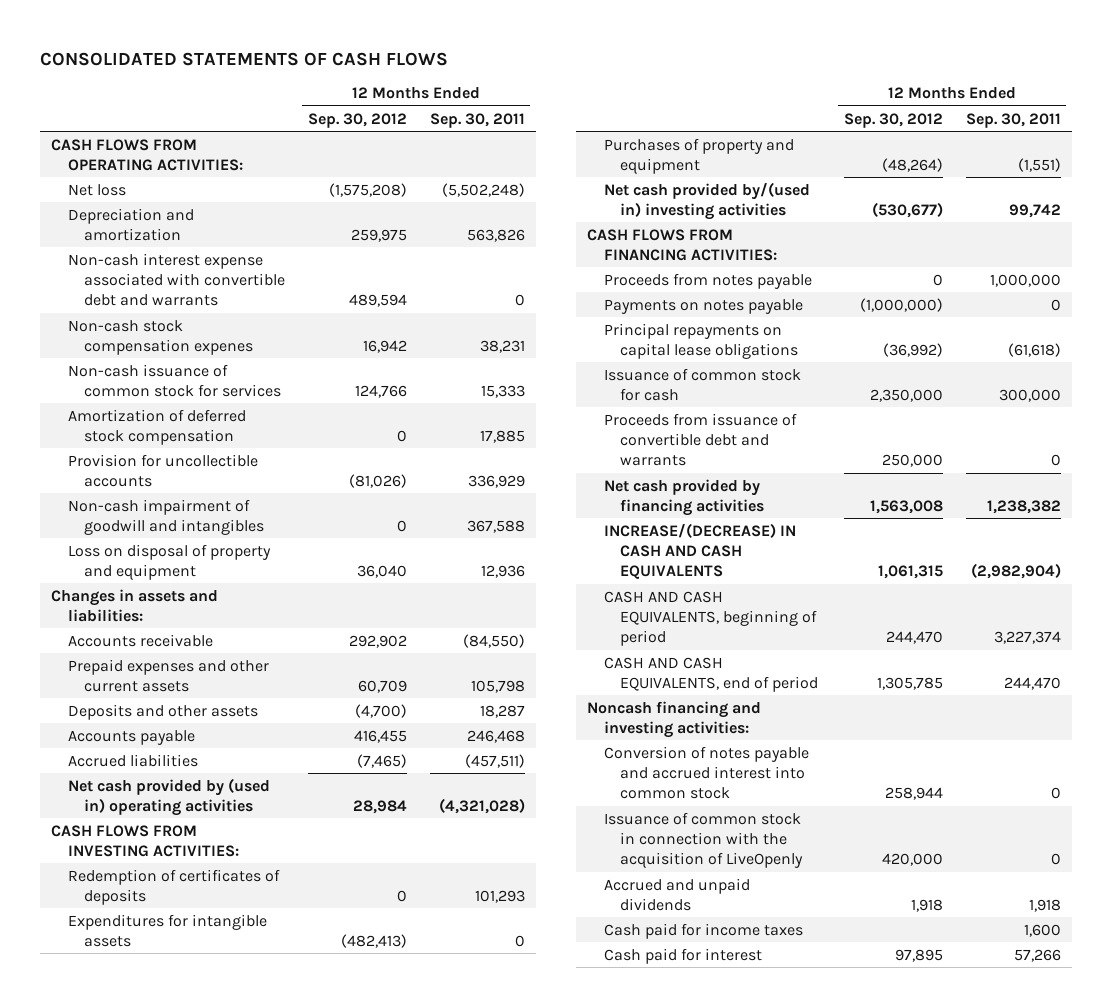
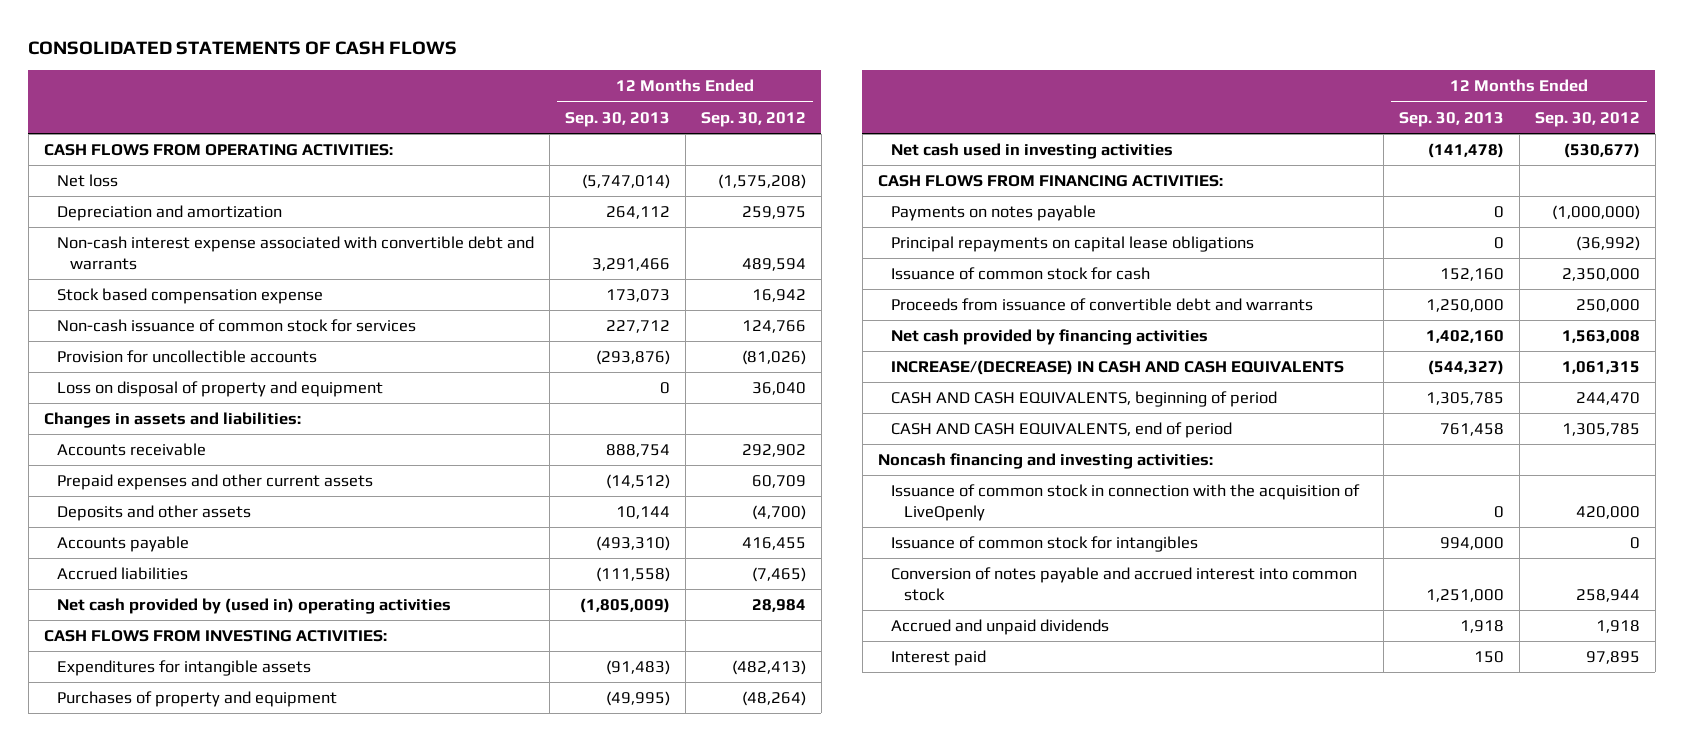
[429,112,525,128] Sep. 30, 2011 -> none
none -> [564,111,670,127] Sep. 30, 2013
[67,319,254,355] Non-cash stock compensation expenes -> [56,288,323,305] Stock based compensation expense
[67,408,246,445] Amortization of deferred stock compensation -> none
[67,498,265,535] Non-cash impairment of goodwill and intangibles -> none
[67,868,280,905] Redemption of certificates of deposits -> none
[603,181,810,220] Net cash provided by/(used in) investing activities -> [890,143,1173,160] Net cash used in investing activities
[603,272,812,289] Proceeds from notes payable -> none
none -> [890,536,1198,553] Issuance of common stock for intangibles
[603,745,809,800] Conversion of notes payable and accrued interest into common stock -> [890,567,1357,601] Conversion of notes payable and accrued interest into common stock
[603,922,803,939] Cash paid for income taxes -> none
[603,947,762,964] Cash paid for interest -> [890,650,986,667] Interest paid

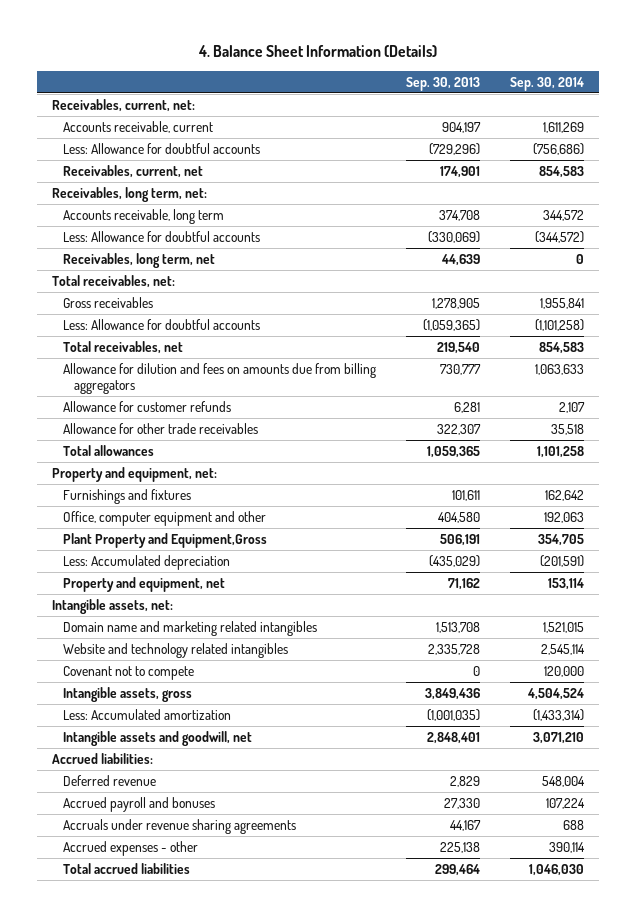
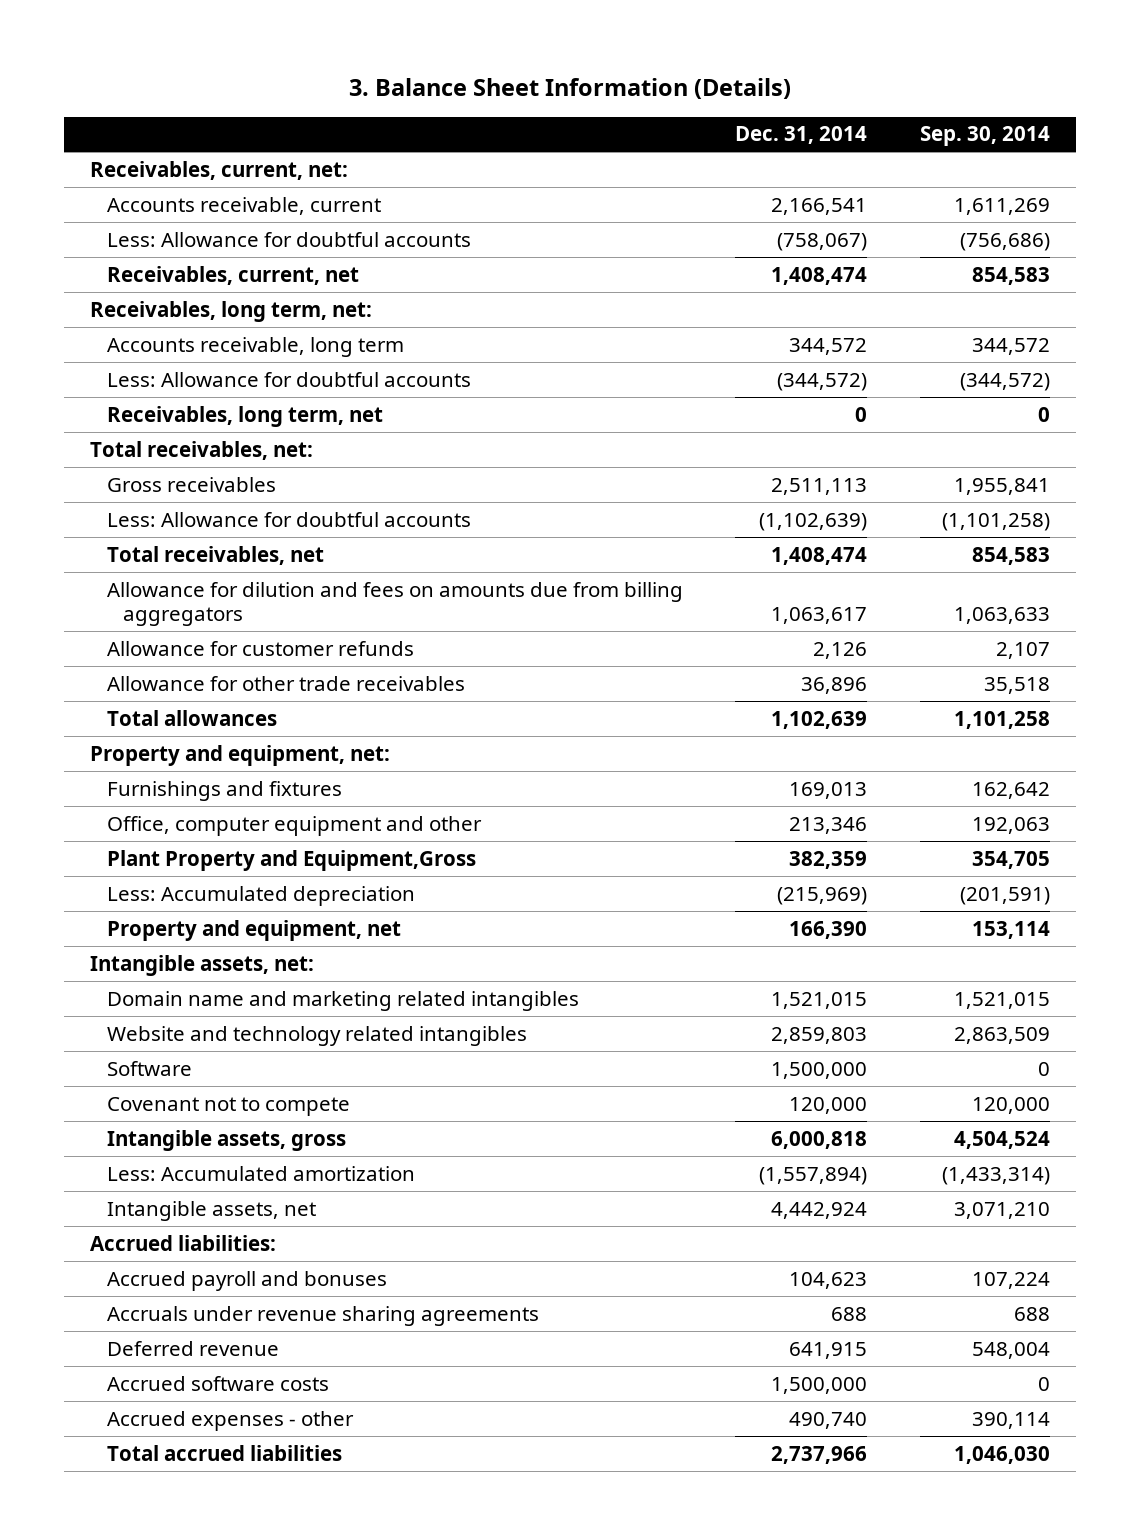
[197,45,437,58] 4. Balance Sheet Information (Details) -> [349,77,792,99] 3. Balance Sheet Information (Details)
[405,76,480,91] Sep. 30, 2013 -> none
none -> [735,126,868,145] Dec. 31, 2014
[540,643,585,655] 2,545,114 -> [954,1026,1051,1044] 2,863,509
none -> [106,1060,192,1076] Software
[62,730,252,746] Intangible assets and goodwill, net -> [106,1200,316,1221] Intangible assets, net
[62,774,156,786] Deferred revenue -> [106,1340,279,1356] Deferred revenue
none -> [106,1375,329,1391] Accrued software costs

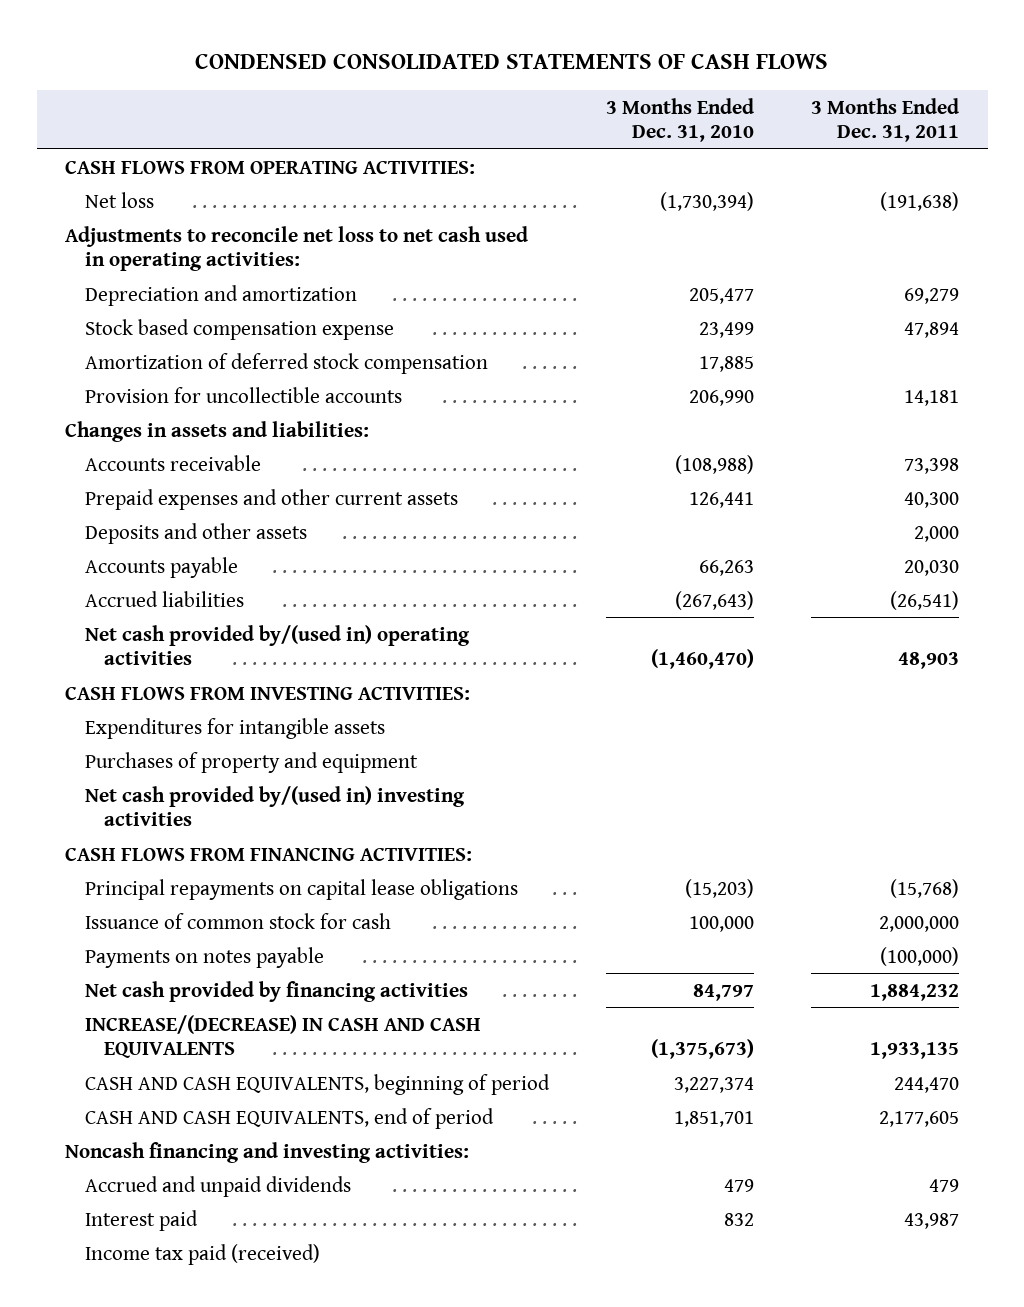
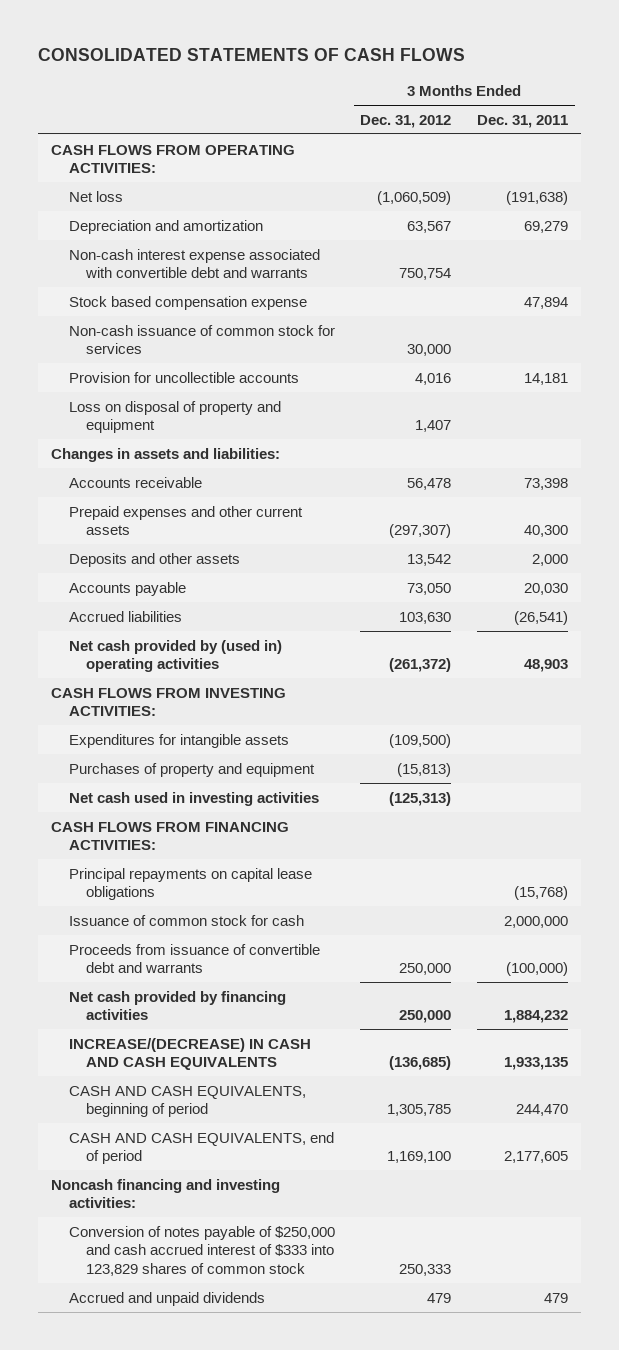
[195,54,829,70] CONDENSED CONSOLIDATED STATEMENTS OF CASH FLOWS -> [37,48,465,62] CONSOLIDATED STATEMENTS OF CASH FLOWS
[605,97,754,143] 3 Months Ended Dec. 31, 2010 -> none
none -> [360,114,452,128] Dec. 31, 2012
[65,225,529,272] Adjustments to reconcile net loss to net cash used in operating activities: -> none
none -> [68,248,320,279] Non-cash interest expense associated with convertible debt and warrants
[84,352,488,374] Amortization of deferred stock compensation -> none
none -> [68,324,335,355] Non-cash issuance of common stock for services
none -> [68,400,281,434] Loss on disposal of property and equipment
[84,624,470,666] Net cash provided by/(used in) operating activities -> [68,639,282,673] Net cash provided by (used in) operating activities
[84,785,465,827] Net cash provided by/(used in) investing activities -> [68,791,319,806] Net cash used in investing activities
[84,946,324,968] Payments on notes payable -> none
none -> [68,943,320,974] Proceeds from issuance of convertible debt and warrants
none -> [68,1225,335,1276] Conversion of notes payable of $250,000 and cash accrued interest of $333 into 123,829 shares of common stock
[84,1209,198,1231] Interest paid -> none
[84,1243,320,1265] Income tax paid (received) -> none

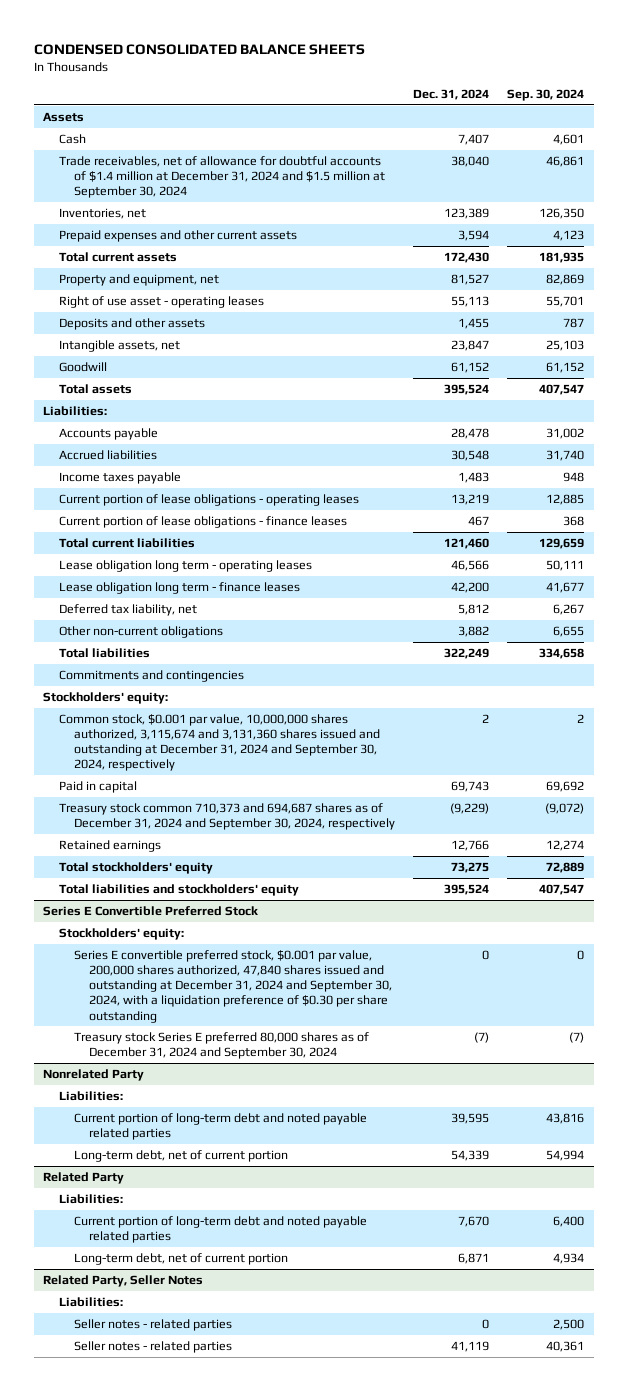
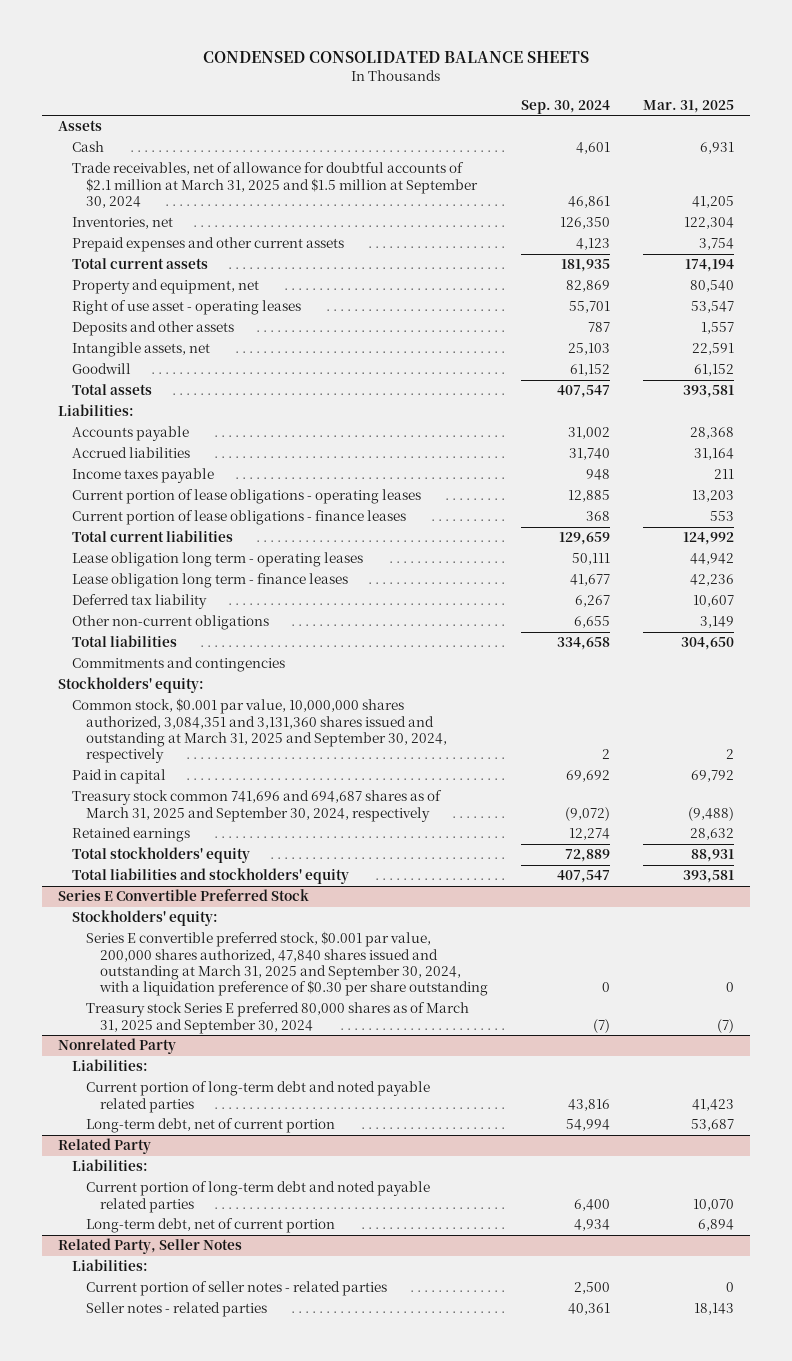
[413,89,490,101] Dec. 31, 2024 -> none
none -> [642,99,734,113] Mar. 31, 2025
[58,155,385,199] Trade receivables, net of allowance for doubtful accounts of $1.4 million at December 31, 2024 and $1.5 million at September 30, 2024 -> [72,162,479,208] Trade receivables, net of allowance for doubtful accounts of $2.1 million at March 31, 2025 and $1.5 million at September 30, 2024
[58,603,197,616] Deferred tax liability, net -> [72,594,208,610] Deferred tax liability
[58,713,380,772] Common stock, $0.001 par value, 10,000,000 shares authorized, 3,115,674 and 3,131,360 shares issued and outstanding at December 31, 2024 and September 30, 2024, respectively -> [72,698,448,764] Common stock, $0.001 par value, 10,000,000 shares authorized, 3,084,351 and 3,131,360 shares issued and outstanding at March 31, 2025 and September 30, 2024, respectively
[58,802,395,831] Treasury stock common 710,373 and 694,687 shares as of December 31, 2024 and September 30, 2024, respectively -> [72,790,443,822] Treasury stock common 741,696 and 694,687 shares as of March 31, 2025 and September 30, 2024, respectively
[73,949,392,1023] Series E convertible preferred stock, $0.001 par value, 200,000 shares authorized, 47,840 shares issued and outstanding at December 31, 2024 and September 30, 2024, with a liquidation preference of $0.30 per share outstanding -> [86,931,489,997] Series E convertible preferred stock, $0.001 par value, 200,000 shares authorized, 47,840 shares issued and outstanding at March 31, 2025 and September 30, 2024, with a liquidation preference of $0.30 per share outstanding
[73,1031,369,1060] Treasury stock Series E preferred 80,000 shares as of December 31, 2024 and September 30, 2024 -> [86,1002,470,1034] Treasury stock Series E preferred 80,000 shares as of March 31, 2025 and September 30, 2024
[73,1318,232,1331] Seller notes - related parties -> [86,1281,388,1297] Current portion of seller notes - related parties

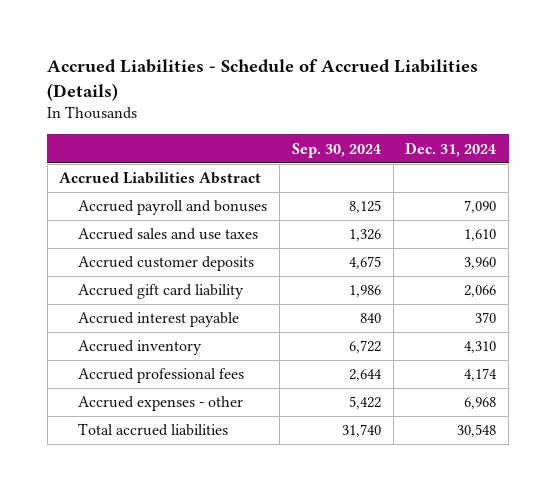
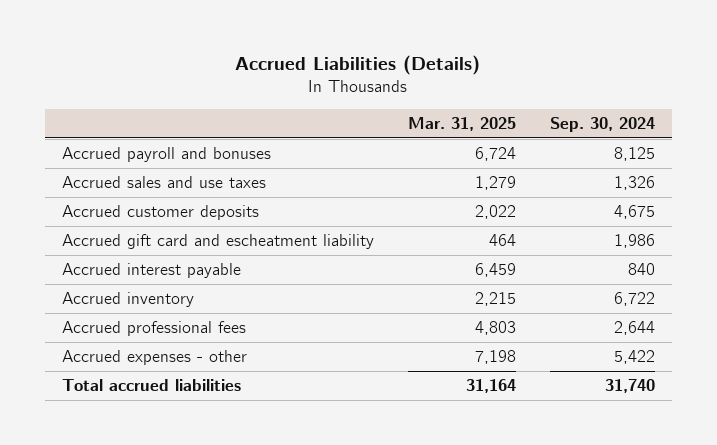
[47,58,479,101] Accrued Liabilities - Schedule of Accrued Liabilities (Details) -> [235,55,481,76] Accrued Liabilities (Details)
[405,141,497,157] Dec. 31, 2024 -> none
none -> [407,116,516,131] Mar. 31, 2025
[59,172,262,185] Accrued Liabilities Abstract -> none
[78,284,245,300] Accrued gift card liability -> [61,234,374,250] Accrued gift card and escheatment liability

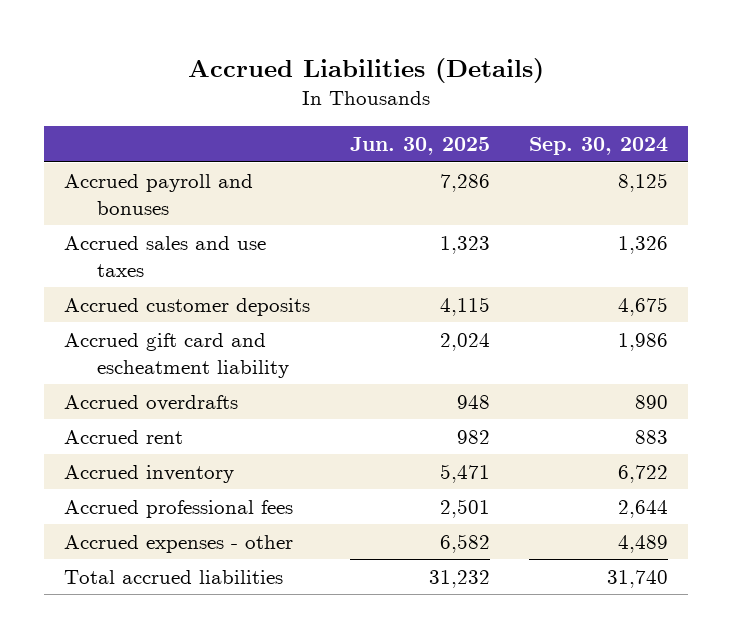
[407,116,516,131] Mar. 31, 2025 -> none
none -> [349,137,490,156] Jun. 30, 2025
[61,263,241,279] Accrued interest payable -> none
none -> [63,394,238,411] Accrued overdrafts
none -> [63,429,183,444] Accrued rent
[613,350,655,365] 5,422 -> [618,534,669,553] 4,489

